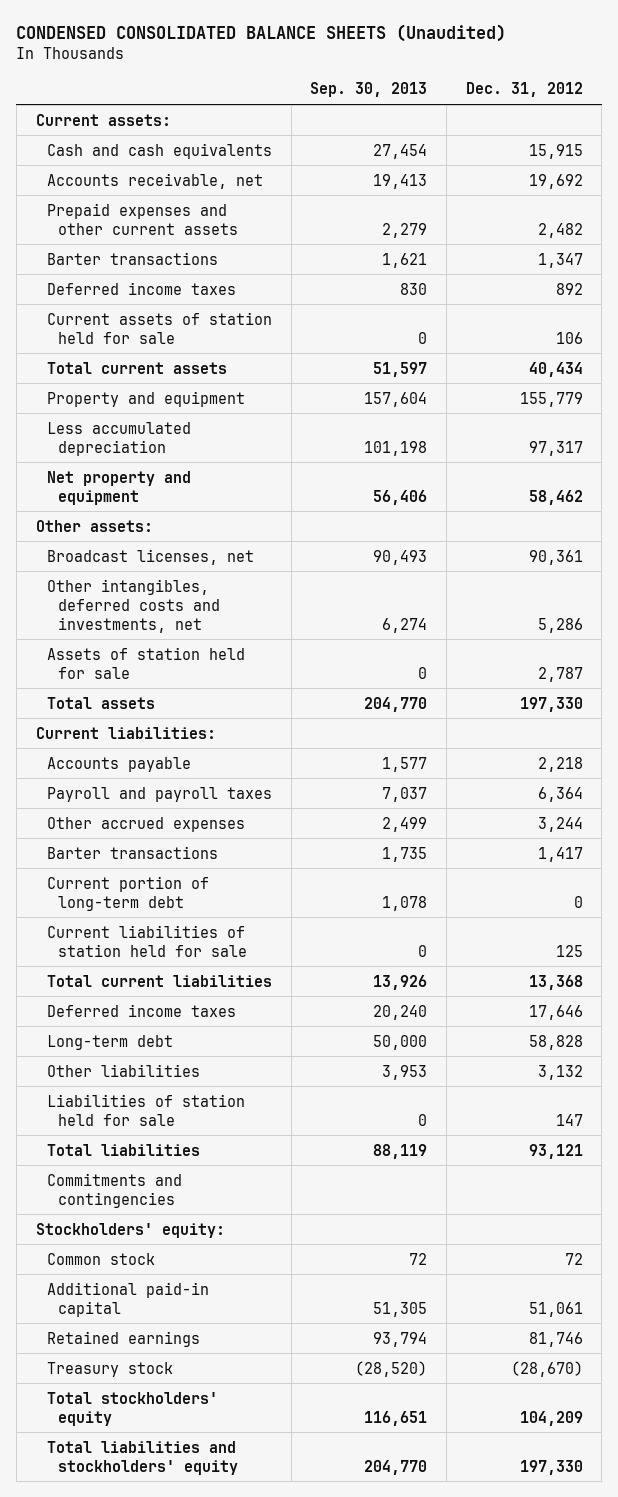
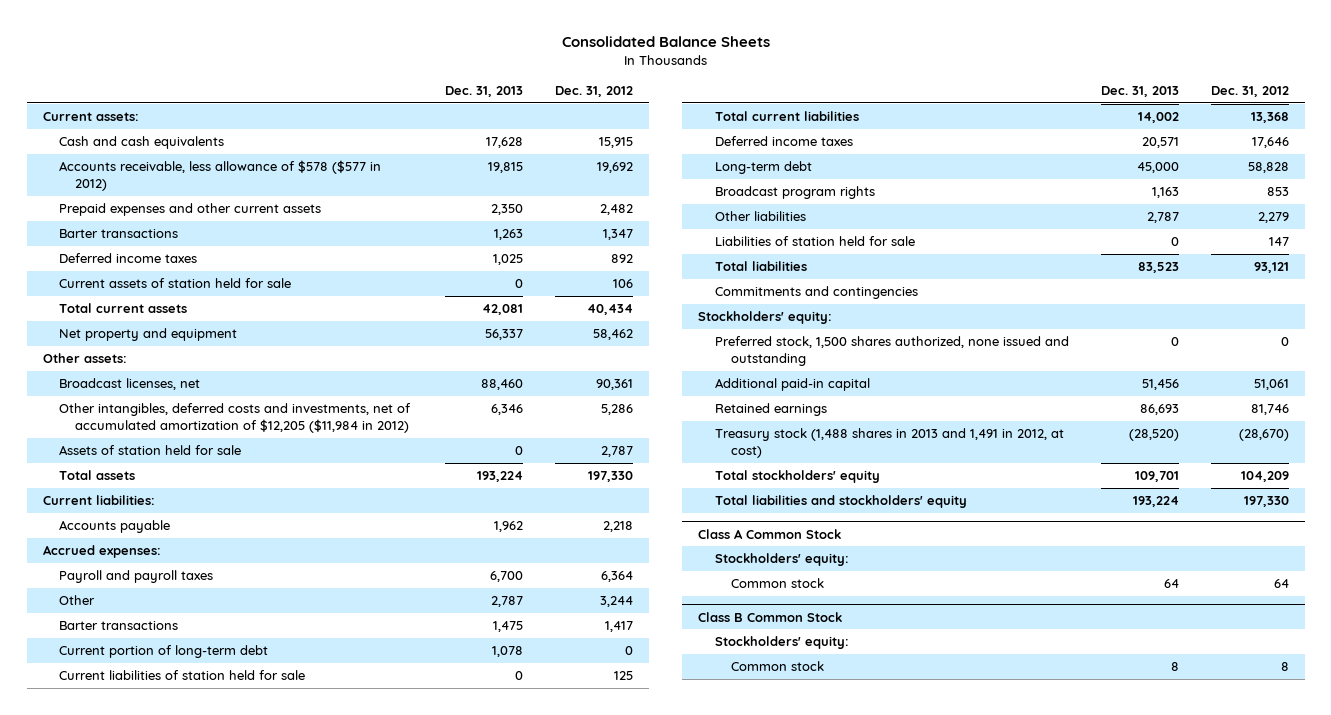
[16,24,507,43] CONDENSED CONSOLIDATED BALANCE SHEETS (Unaudited) -> [561,36,770,48] Consolidated Balance Sheets
[310,82,428,98] Sep. 30, 2013 -> none
none -> [445,86,524,98] Dec. 31, 2013
[46,172,263,189] Accounts receivable, net -> [59,160,382,192] Accounts receivable, less allowance of $578 ($577 in 2012)
[46,390,245,407] Property and equipment -> none
[46,421,191,456] Less accumulated depreciation -> none
[46,578,221,633] Other intangibles, deferred costs and investments, net -> [59,403,412,434] Other intangibles, deferred costs and investments, net of accumulated amortization of $12,205 ($11,984 in 2012)
none -> [42,545,161,559] Accrued expenses:
[46,816,245,832] Other accrued expenses -> [59,595,96,606] Other
none -> [714,186,875,200] Broadcast program rights
[537,1064,583,1080] 3,132 -> [1257,212,1289,224] 2,279
[46,1252,155,1265] Common stock -> none
none -> [714,336,1069,367] Preferred stock, 1,500 shares authorized, none issued and outstanding
[46,1361,173,1377] Treasury stock -> [714,428,1064,459] Treasury stock (1,488 shares in 2013 and 1,491 in 2012, at cost)
none -> [698,528,842,539] Class A Common Stock
none -> [714,553,849,567] Stockholders' equity:
none -> [731,578,825,589] Common stock
none -> [698,611,843,622] Class B Common Stock
none -> [714,636,849,650] Stockholders' equity:
none -> [731,661,825,672] Common stock

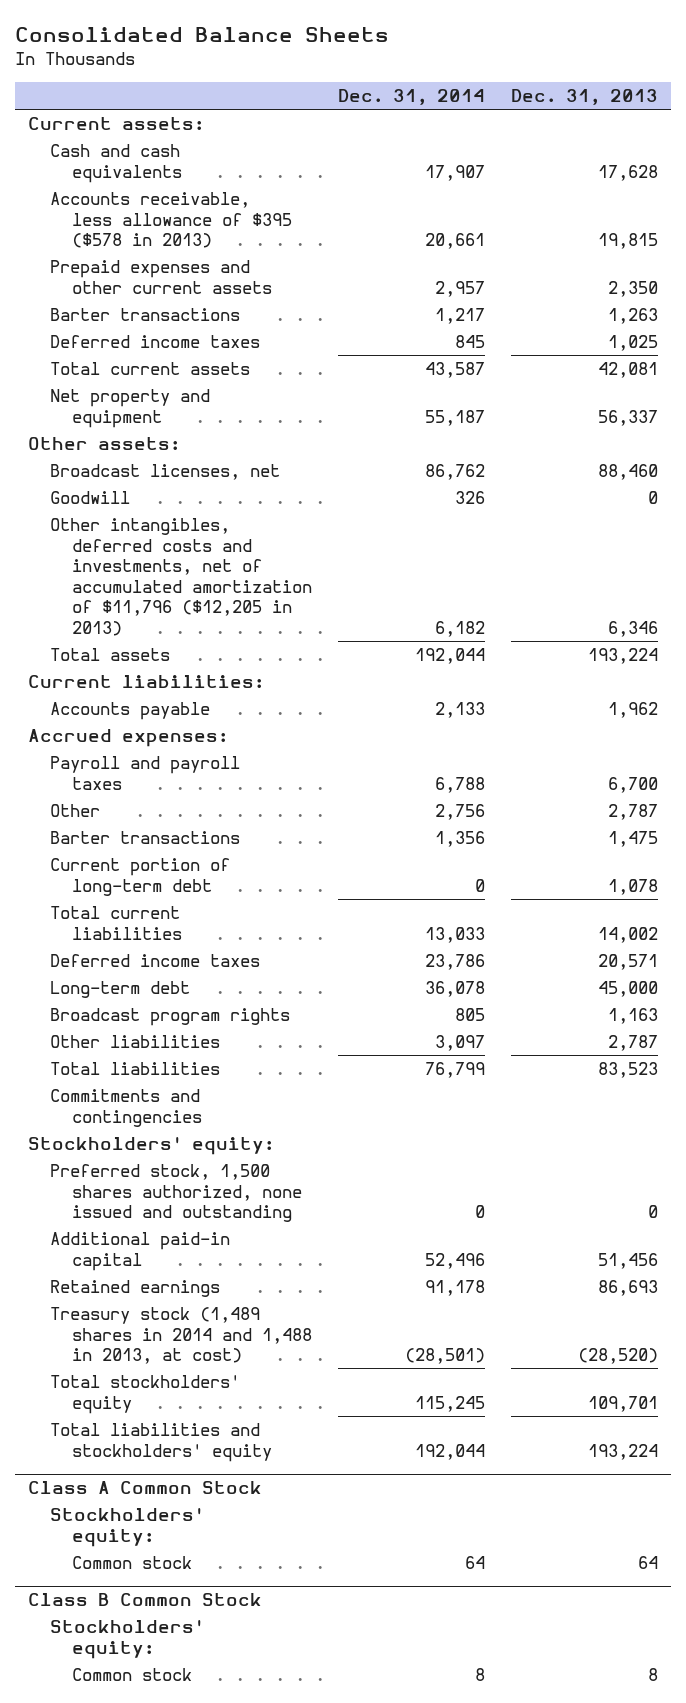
[555,86,634,98] Dec. 31, 2012 -> none
none -> [338,89,486,106] Dec. 31, 2014
[59,160,382,192] Accounts receivable, less allowance of $578 ($577 in 2012) -> [50,192,293,249] Accounts receivable, less allowance of $395 ($578 in 2013)
[59,278,292,289] Current assets of station held for sale -> none
[59,445,242,456] Assets of station held for sale -> none
none -> [50,491,131,505] Goodwill
[59,403,412,434] Other intangibles, deferred costs and investments, net of accumulated amortization of $12,205 ($11,984 in 2012) -> [50,518,313,636] Other intangibles, deferred costs and investments, net of accumulated amortization of $11,796 ($12,205 in 2013)
[59,670,306,681] Current liabilities of station held for sale -> none
[714,236,915,247] Liabilities of station held for sale -> none
[714,428,1064,459] Treasury stock (1,488 shares in 2013 and 1,491 in 2012, at cost) -> [50,1307,313,1365] Treasury stock (1,489 shares in 2014 and 1,488 in 2013, at cost)

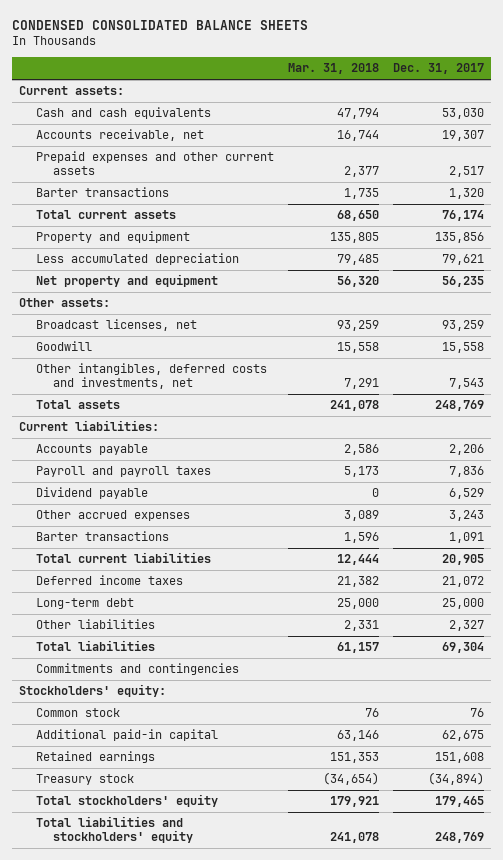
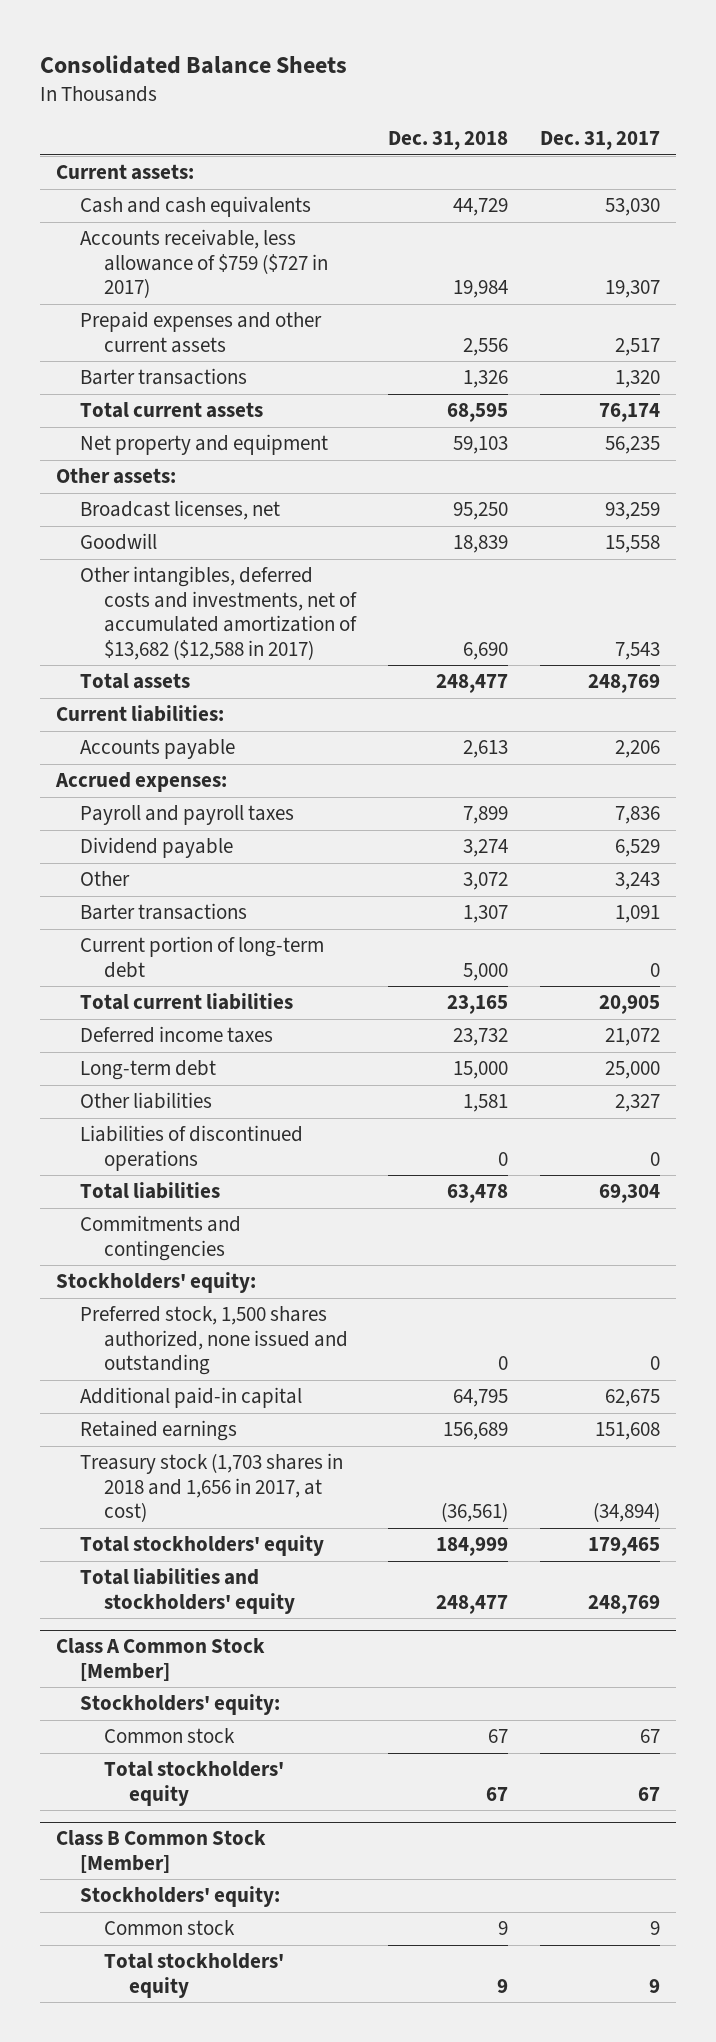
[12,19,309,30] CONDENSED CONSOLIDATED BALANCE SHEETS -> [40,54,348,74] Consolidated Balance Sheets
[288,63,380,75] Mar. 31, 2018 -> none
none -> [388,131,509,151] Dec. 31, 2018
[35,129,204,142] Accounts receivable, net -> [80,229,329,299] Accounts receivable, less allowance of $759 ($727 in 2017)
[35,231,190,244] Property and equipment -> none
[35,253,239,266] Less accumulated depreciation -> none
[35,363,267,389] Other intangibles, deferred costs and investments, net -> [80,566,358,660] Other intangibles, deferred costs and investments, net of accumulated amortization of $13,682 ($12,588 in 2017)
none -> [55,772,228,793] Accrued expenses:
[35,510,190,522] Other accrued expenses -> [80,871,131,887] Other
none -> [80,936,325,978] Current portion of long-term debt
none -> [80,1125,304,1171] Liabilities of discontinued operations
[35,708,120,718] Common stock -> none
none -> [80,1306,349,1376] Preferred stock, 1,500 shares authorized, none issued and outstanding
[35,774,134,786] Treasury stock -> [80,1453,344,1523] Treasury stock (1,703 shares in 2018 and 1,656 in 2017, at cost)
none -> [56,1638,266,1682] Class A Common Stock [Member]
none -> [80,1694,281,1716] Stockholders' equity:
none -> [104,1728,236,1744] Common stock
none -> [104,1761,285,1806] Total stockholders' equity
none -> [56,1830,267,1874] Class B Common Stock [Member]
none -> [80,1886,281,1908] Stockholders' equity:
none -> [104,1920,236,1936] Common stock
none -> [104,1953,285,1998] Total stockholders' equity

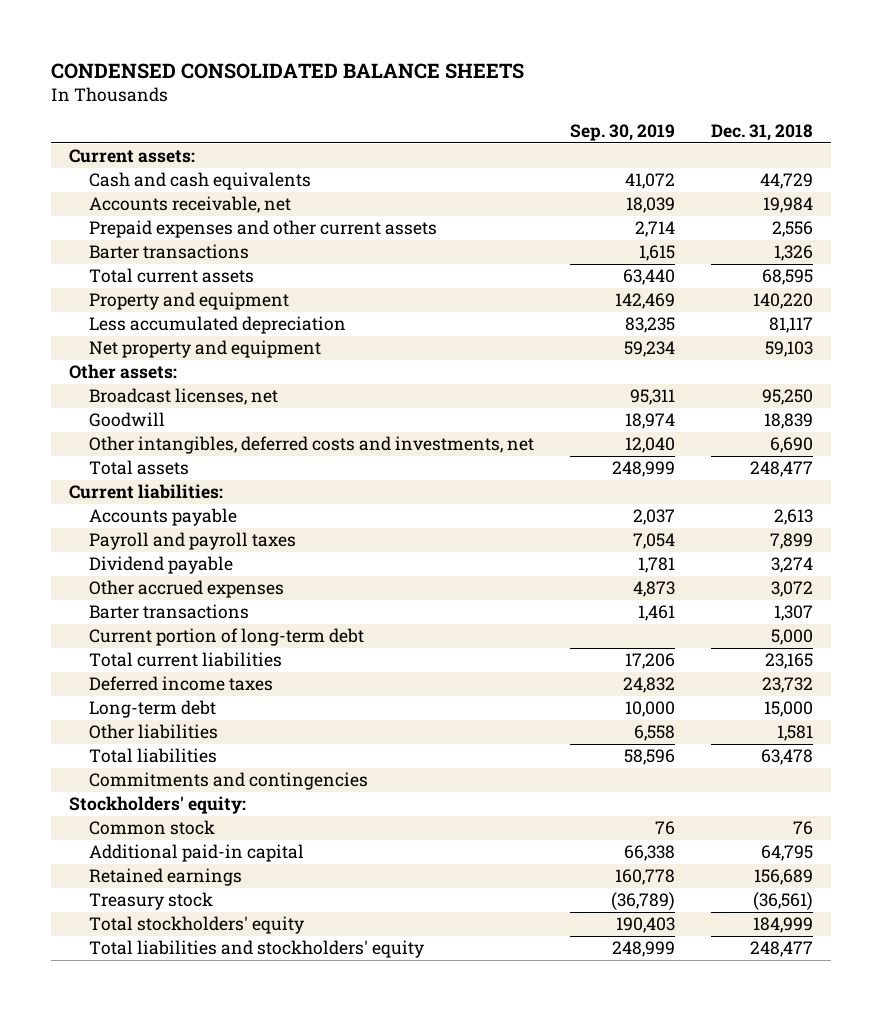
[40,54,348,74] Consolidated Balance Sheets -> [50,62,524,79] CONDENSED CONSOLIDATED BALANCE SHEETS
[540,131,661,151] Dec. 31, 2017 -> none
none -> [569,123,675,141] Sep. 30, 2019
[80,229,329,299] Accounts receivable, less allowance of $759 ($727 in 2017) -> [88,196,291,214] Accounts receivable, net
none -> [88,292,289,311] Property and equipment
none -> [88,316,346,335] Less accumulated depreciation
[80,566,358,660] Other intangibles, deferred costs and investments, net of accumulated amortization of $13,682 ($12,588 in 2017) -> [88,436,534,455] Other intangibles, deferred costs and investments, net
[55,772,228,793] Accrued expenses: -> none
[80,871,131,887] Other -> [88,580,284,599] Other accrued expenses
[80,1125,304,1171] Liabilities of discontinued operations -> none
[80,1306,349,1376] Preferred stock, 1,500 shares authorized, none issued and outstanding -> none
none -> [88,820,215,836] Common stock
[80,1453,344,1523] Treasury stock (1,703 shares in 2018 and 1,656 in 2017, at cost) -> [88,892,213,911] Treasury stock
[56,1638,266,1682] Class A Common Stock [Member] -> none
[80,1694,281,1716] Stockholders' equity: -> none
[104,1728,236,1744] Common stock -> none
[104,1761,285,1806] Total stockholders' equity -> none
[56,1830,267,1874] Class B Common Stock [Member] -> none
[80,1886,281,1908] Stockholders' equity: -> none
[104,1920,236,1936] Common stock -> none
[104,1953,285,1998] Total stockholders' equity -> none

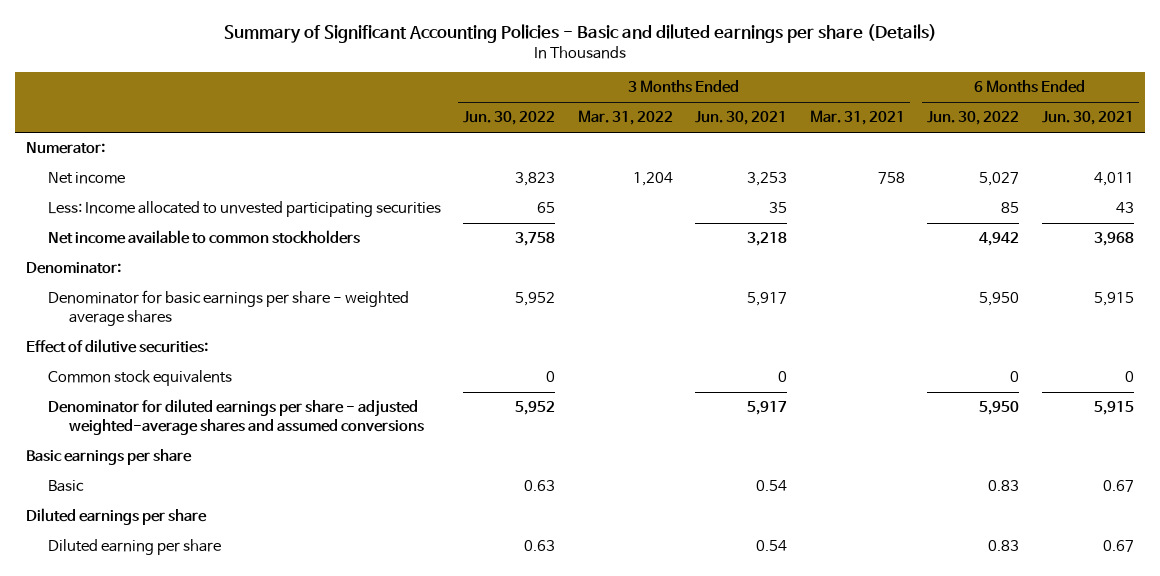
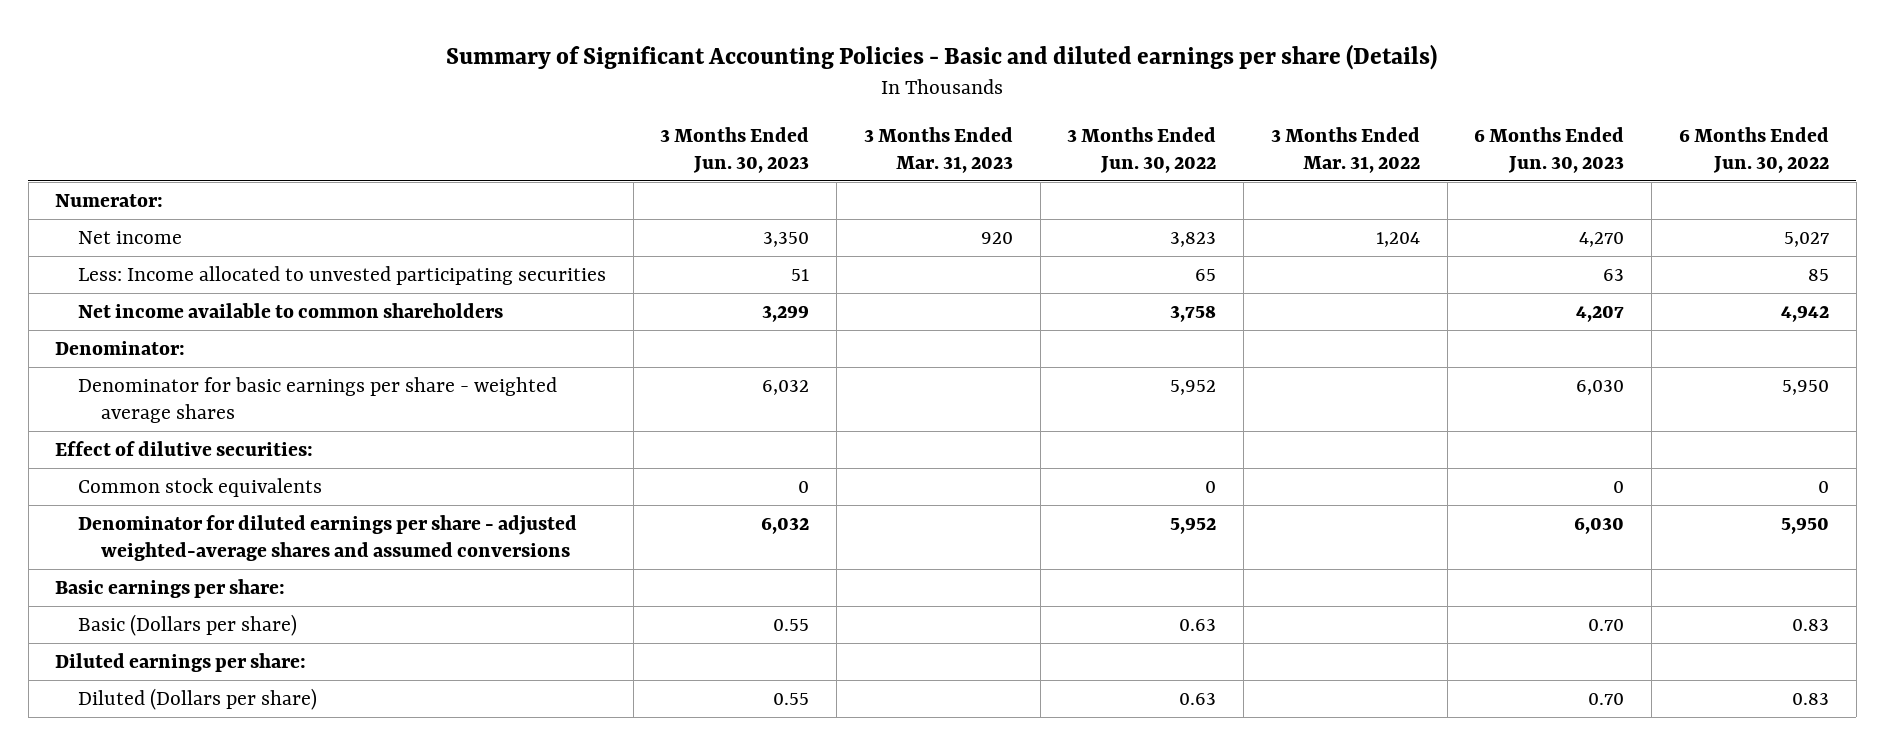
[695,111,788,126] Jun. 30, 2021 -> none
[809,110,905,126] Mar. 31, 2021 -> none
[1041,111,1134,126] Jun. 30, 2021 -> none
none -> [660,127,810,174] 3 Months Ended Jun. 30, 2023
none -> [863,127,1013,174] 3 Months Ended Mar. 31, 2023
none -> [1474,127,1625,174] 6 Months Ended Jun. 30, 2023
[47,230,360,245] Net income available to common stockholders -> [77,302,503,318] Net income available to common shareholders
[26,449,193,466] Basic earnings per share -> [55,578,286,598] Basic earnings per share:
[47,480,84,493] Basic -> [77,613,297,636] Basic (Dollars per share)
[26,508,208,526] Diluted earnings per share -> [55,652,307,672] Diluted earnings per share:
[47,539,221,556] Diluted earning per share -> [77,687,317,710] Diluted (Dollars per share)

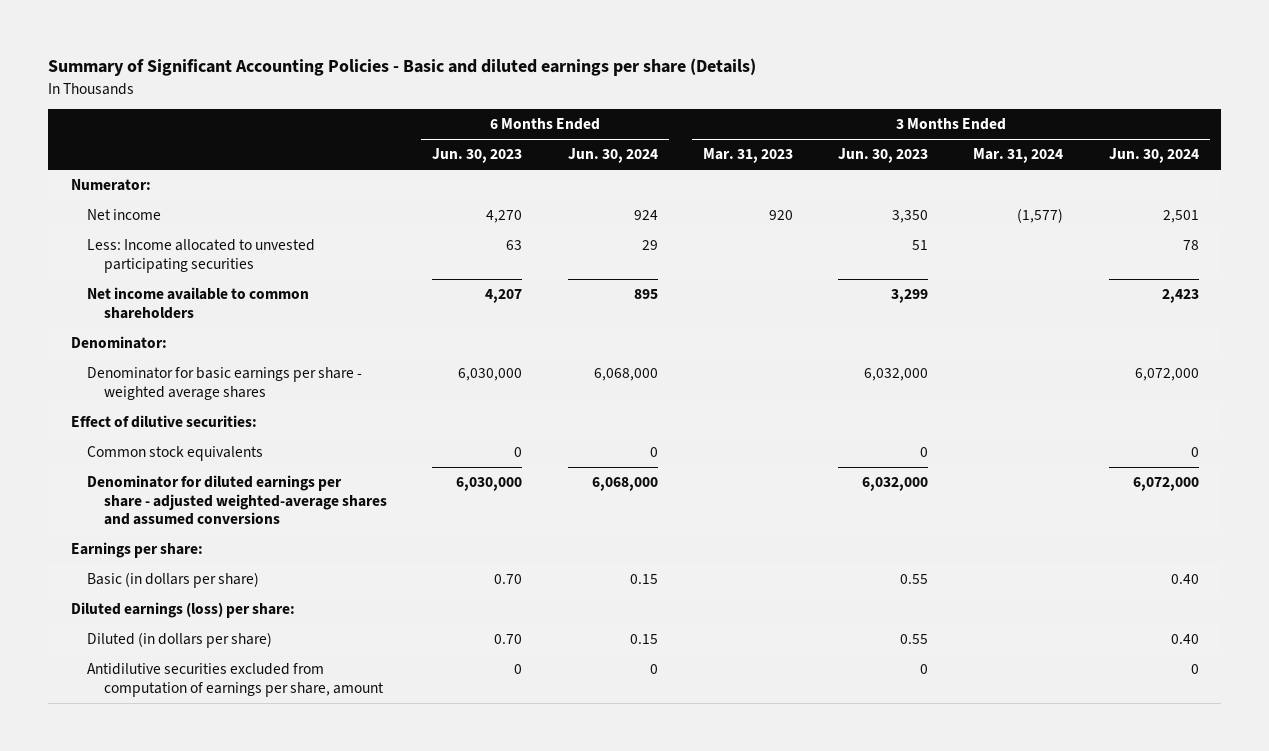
[1067,127,1217,174] 3 Months Ended Jun. 30, 2022 -> none
[1270,127,1420,174] 3 Months Ended Mar. 31, 2022 -> none
[1678,127,1829,174] 6 Months Ended Jun. 30, 2022 -> none
none -> [567,148,658,164] Jun. 30, 2024
none -> [973,148,1064,164] Mar. 31, 2024
none -> [1108,148,1199,164] Jun. 30, 2024
[762,379,810,395] 6,032 -> [864,368,929,382] 6,032,000
[1576,379,1625,395] 6,030 -> [458,368,523,382] 6,030,000
[761,516,810,534] 6,032 -> [862,477,929,492] 6,032,000
[1574,516,1625,534] 6,030 -> [456,477,523,492] 6,030,000
[55,578,286,598] Basic earnings per share: -> [70,542,203,559] Earnings per share:
[77,613,297,636] Basic (Dollars per share) -> [87,572,260,589] Basic (in dollars per share)
[55,652,307,672] Diluted earnings per share: -> [70,602,295,619] Diluted earnings (loss) per share:
[77,687,317,710] Diluted (Dollars per share) -> [87,632,273,649] Diluted (in dollars per share)
none -> [87,663,385,697] Antidilutive securities excluded from computation of earnings per share, amount

